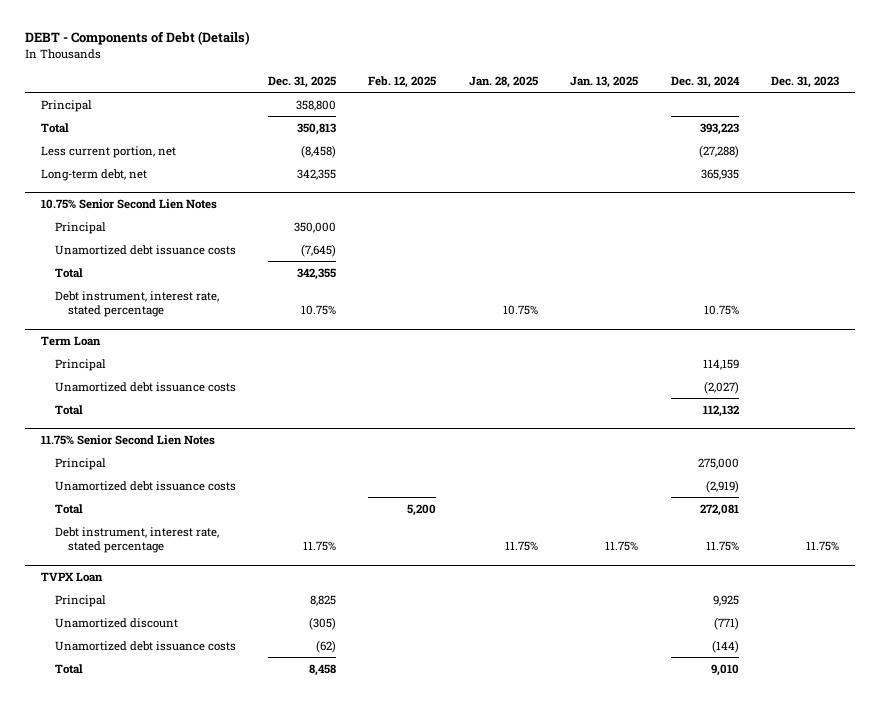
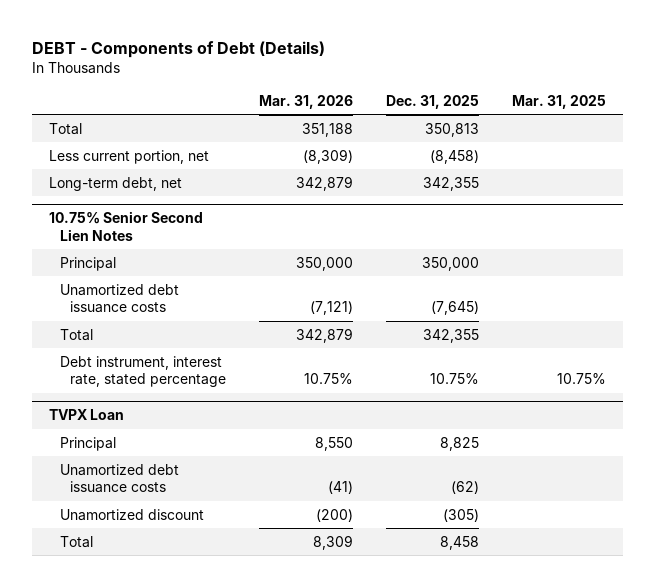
[368,75,437,88] Feb. 12, 2025 -> none
[468,75,538,88] Jan. 28, 2025 -> none
[570,75,639,88] Jan. 13, 2025 -> none
[670,75,740,88] Dec. 31, 2024 -> none
[771,75,840,88] Dec. 31, 2023 -> none
none -> [259,94,354,109] Mar. 31, 2026
none -> [512,94,607,109] Mar. 31, 2025
[40,99,92,112] Principal -> none
[40,335,101,346] Term Loan -> none
[54,358,106,371] Principal -> none
[54,381,236,392] Unamortized debt issuance costs -> none
[54,404,83,415] Total -> none
[40,434,215,445] 11.75% Senior Second Lien Notes -> none
[54,457,106,470] Principal -> none
[54,480,236,491] Unamortized debt issuance costs -> none
[54,503,83,514] Total -> none
[54,526,219,554] Debt instrument, interest rate, stated percentage -> none
[54,617,178,628] Unamortized discount -> [59,508,204,521] Unamortized discount

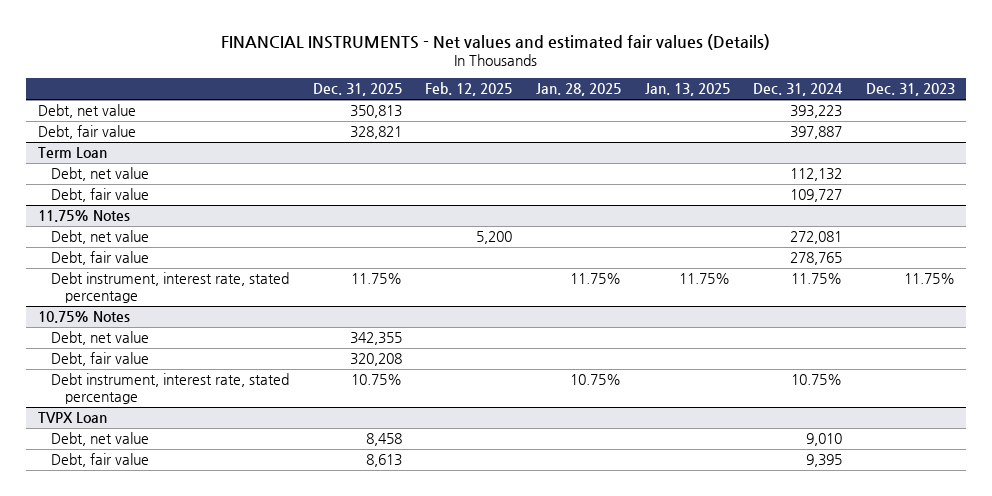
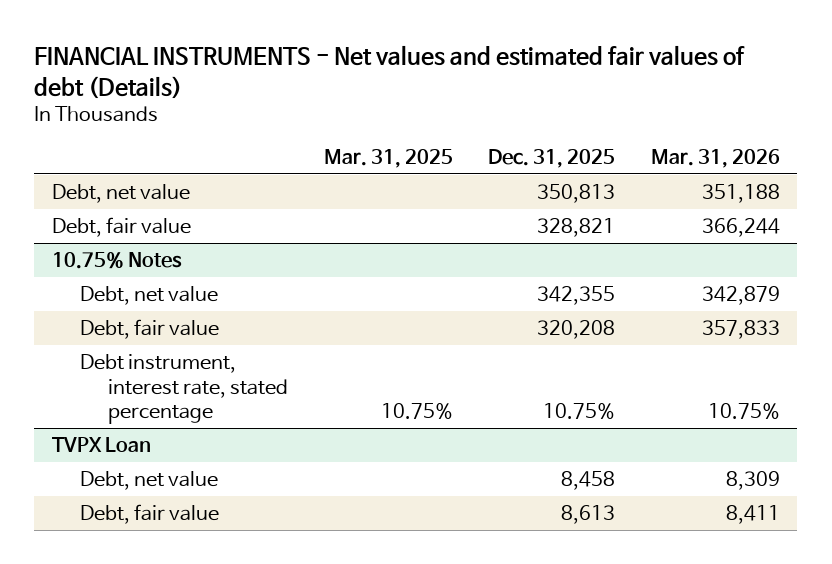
[221,33,771,50] FINANCIAL INSTRUMENTS - Net values and estimated fair values (Details) -> [34,45,746,99] FINANCIAL INSTRUMENTS - Net values and estimated fair values of debt (Details)
[425,82,513,97] Feb. 12, 2025 -> none
[535,83,621,97] Jan. 28, 2025 -> none
[644,83,730,97] Jan. 13, 2025 -> none
[753,83,844,97] Dec. 31, 2024 -> none
[865,83,955,97] Dec. 31, 2023 -> none
none -> [323,148,453,168] Mar. 31, 2025
none -> [650,148,780,168] Mar. 31, 2026
[37,147,107,159] Term Loan -> none
[51,167,150,182] Debt, net value -> none
[51,188,150,203] Debt, fair value -> none
[37,210,130,223] 11.75% Notes -> none
[51,230,150,245] Debt, net value -> none
[51,251,150,266] Debt, fair value -> none
[51,272,290,303] Debt instrument, interest rate, stated percentage -> none

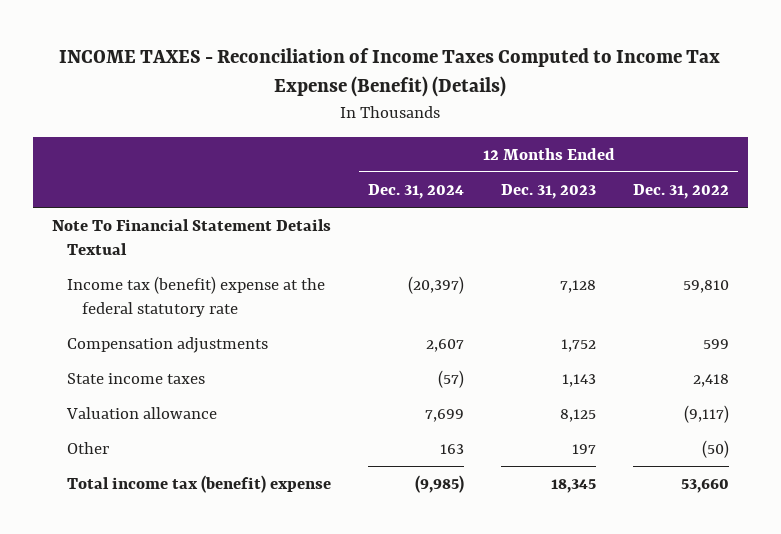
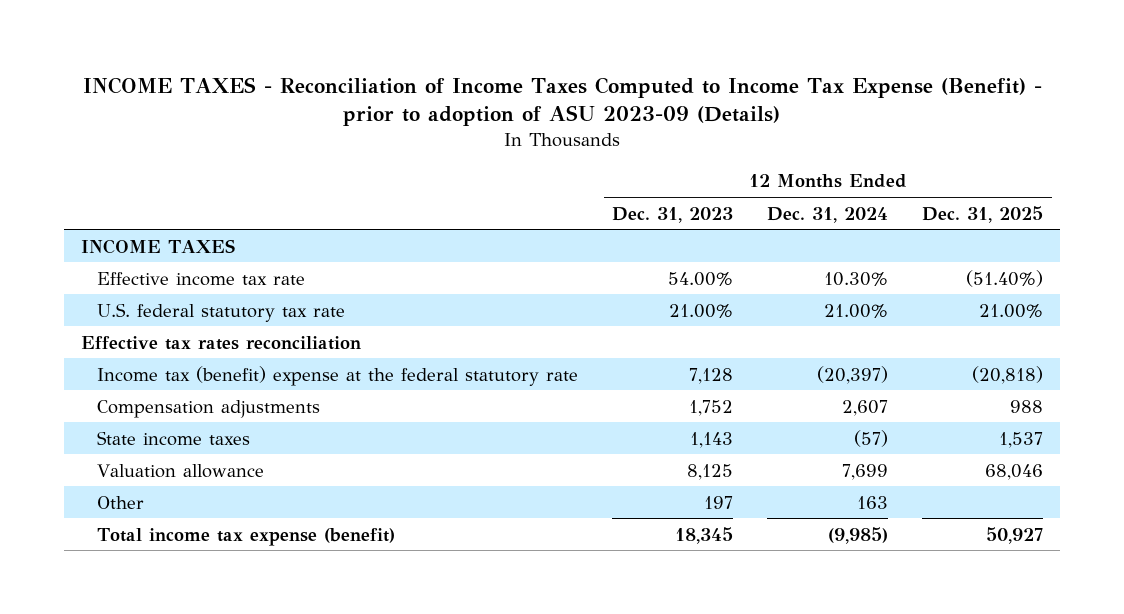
[59,47,721,98] INCOME TAXES - Reconciliation of Income Taxes Computed to Income Tax Expense (Benefit) (Details) -> [83,76,1043,127] INCOME TAXES - Reconciliation of Income Taxes Computed to Income Tax Expense (Benefit) - prior to adoption of ASU 2023-09 (Details)
[633,183,730,199] Dec. 31, 2022 -> none
none -> [922,205,1044,223] Dec. 31, 2025
[51,218,331,256] Note To Financial Statement Details Textual -> none
none -> [81,238,236,254] INCOME TAXES
none -> [97,271,306,286] Effective income tax rate
none -> [97,302,346,322] U.S. federal statutory tax rate
none -> [81,335,362,350] Effective tax rates reconciliation
[66,474,331,493] Total income tax (benefit) expense -> [97,527,396,546] Total income tax expense (benefit)

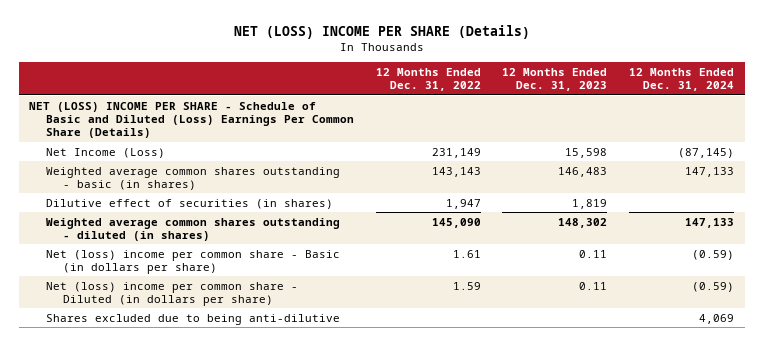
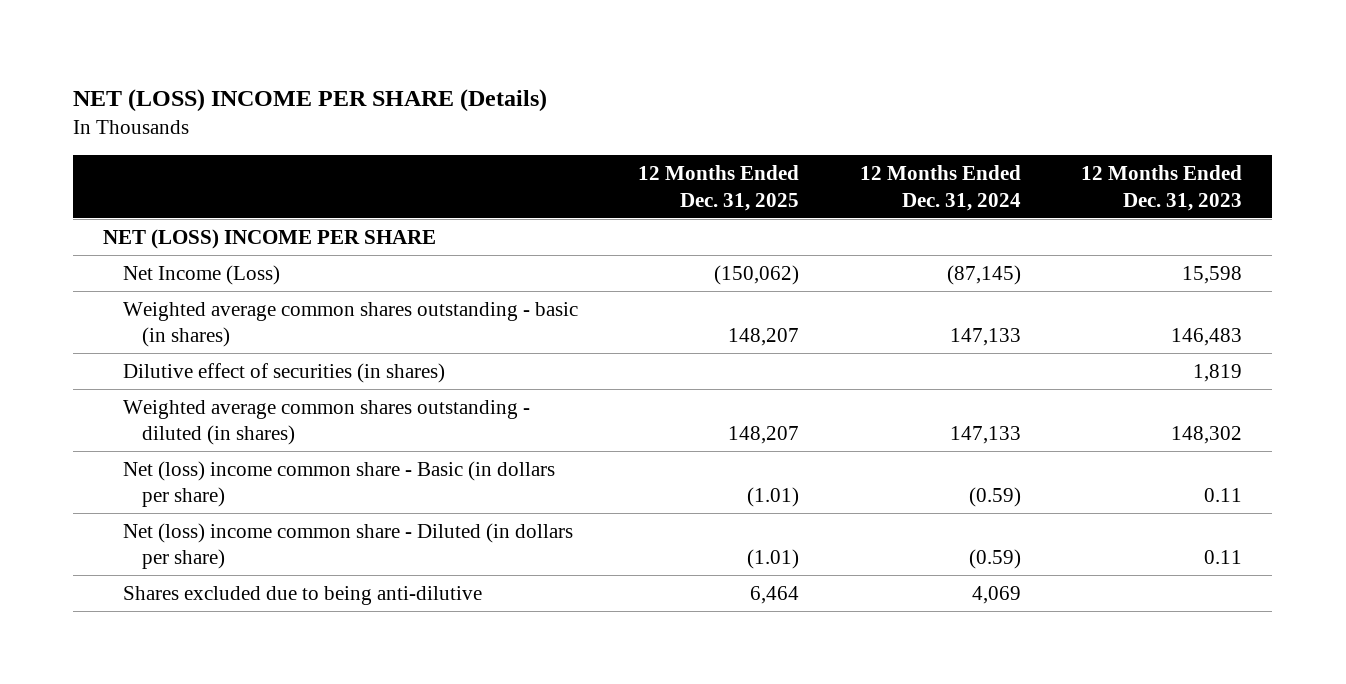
[375,67,481,92] 12 Months Ended Dec. 31, 2022 -> none
none -> [638,165,800,211] 12 Months Ended Dec. 31, 2025
[29,101,355,139] NET (LOSS) INCOME PER SHARE - Schedule of Basic and Diluted (Loss) Earnings Per Common Share (Details) -> none
none -> [103,228,437,249] NET (LOSS) INCOME PER SHARE
[46,249,341,274] Net (loss) income per common share - Basic (in dollars per share) -> [122,460,555,508] Net (loss) income common share - Basic (in dollars per share)
[46,281,299,306] Net (loss) income per common share - Diluted (in dollars per share) -> [122,522,573,570] Net (loss) income common share - Diluted (in dollars per share)

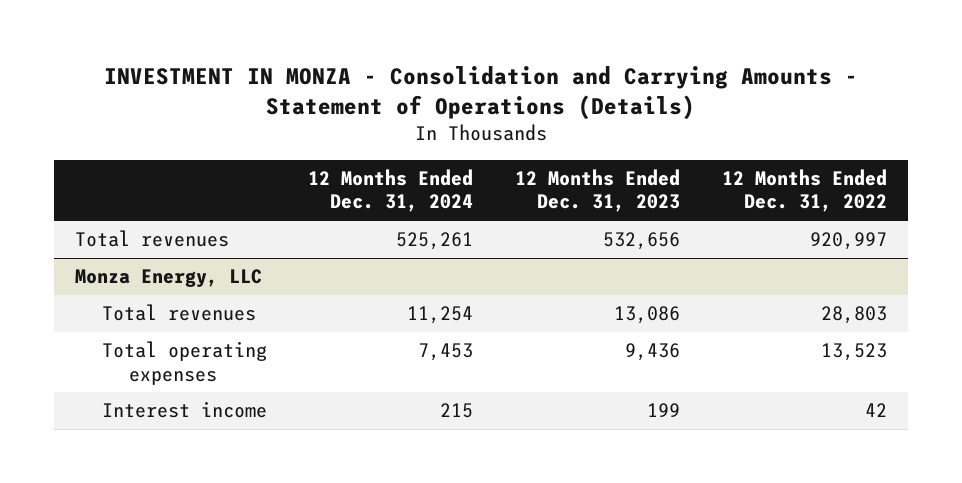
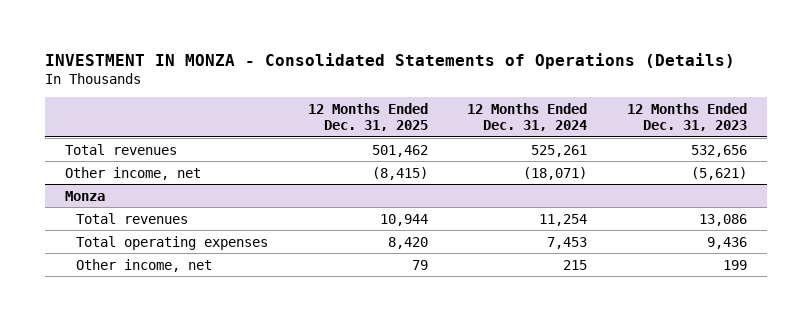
[103,66,858,121] INVESTMENT IN MONZA - Consolidation and Carrying Amounts - Statement of Operations (Details) -> [45,52,736,69] INVESTMENT IN MONZA - Consolidated Statements of Operations (Details)
[721,169,887,213] 12 Months Ended Dec. 31, 2022 -> none
none -> [307,102,428,131] 12 Months Ended Dec. 31, 2025
none -> [64,166,201,180] Other income, net
[74,269,262,288] Monza Energy, LLC -> [64,190,105,201] Monza
[101,401,267,419] Interest income -> [76,258,213,272] Other income, net

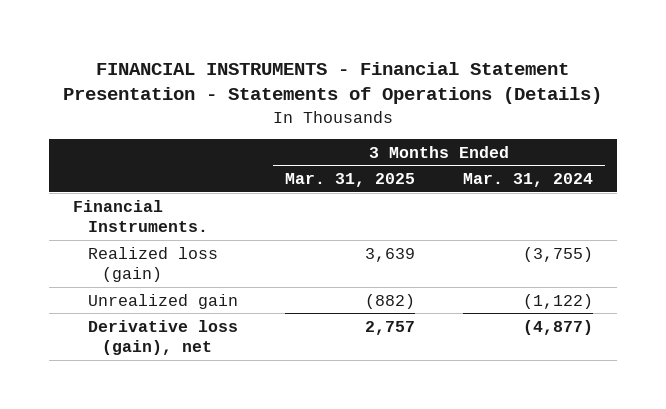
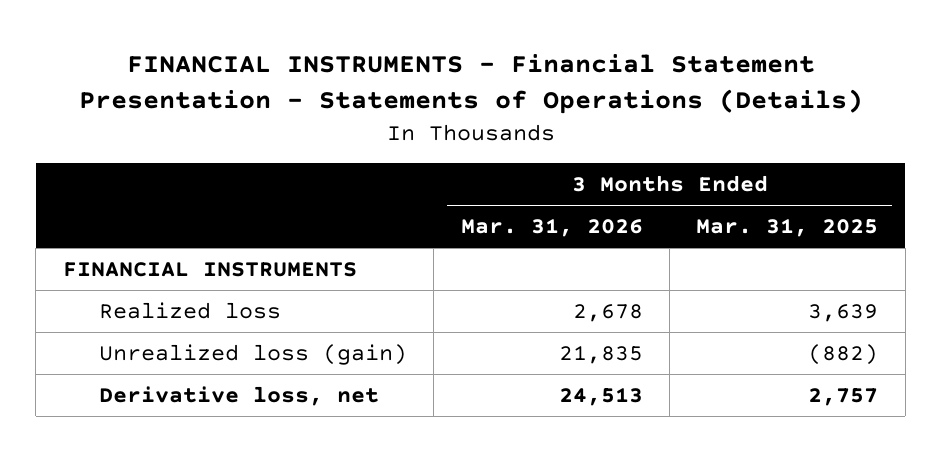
[463,172,594,187] Mar. 31, 2024 -> none
none -> [460,218,643,238] Mar. 31, 2026
[73,199,208,233] Financial Instruments. -> [62,261,357,277] FINANCIAL INSTRUMENTS
[87,246,218,283] Realized loss (gain) -> [98,301,281,319] Realized loss
[87,293,238,309] Unrealized gain -> [98,343,407,365] Unrealized loss (gain)
[87,319,238,356] Derivative loss (gain), net -> [98,385,379,406] Derivative loss, net

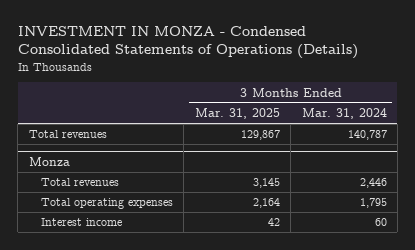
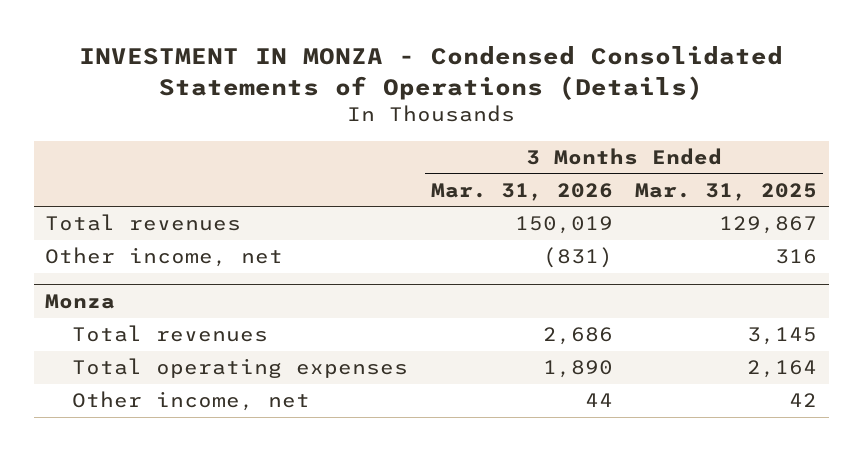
[301,108,387,120] Mar. 31, 2024 -> none
none -> [430,182,613,201] Mar. 31, 2026
none -> [44,247,283,268] Other income, net
[40,218,122,227] Interest income -> none
none -> [71,391,310,412] Other income, net

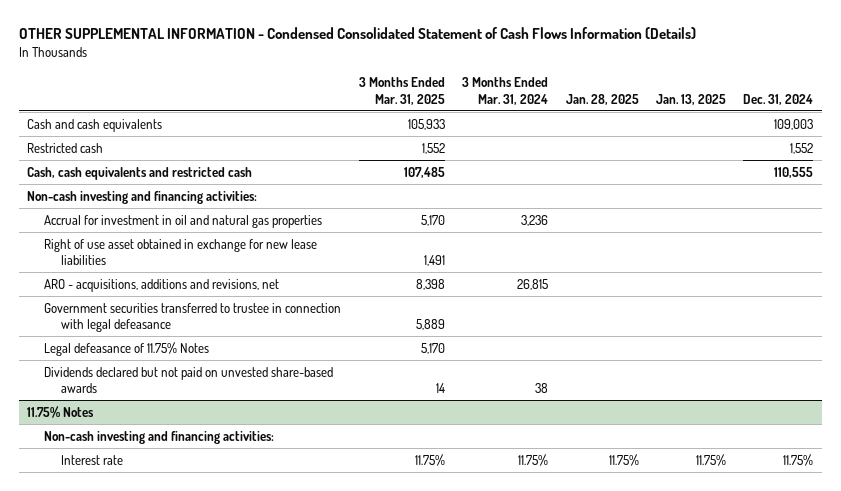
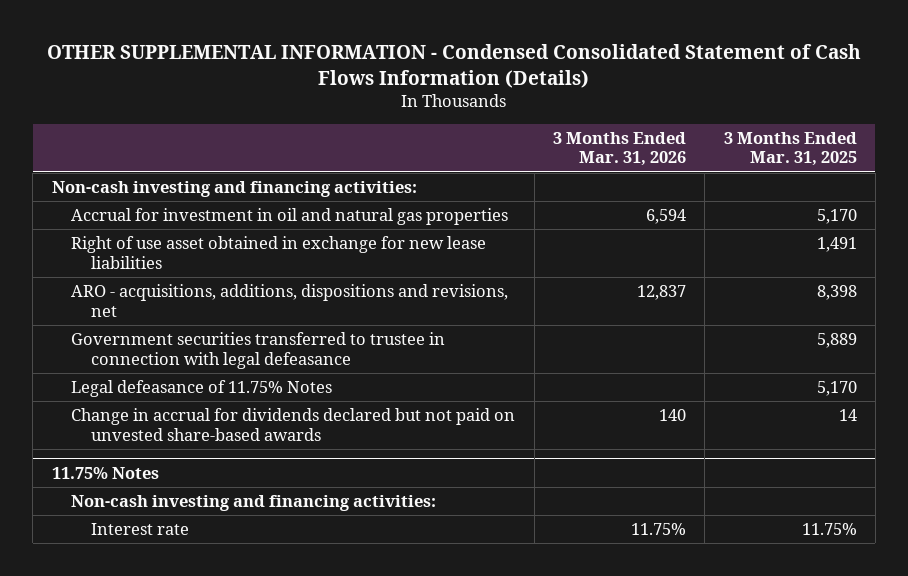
[462,76,549,105] 3 Months Ended Mar. 31, 2024 -> none
[565,93,639,105] Jan. 28, 2025 -> none
[655,93,726,105] Jan. 13, 2025 -> none
[743,93,814,105] Dec. 31, 2024 -> none
none -> [553,131,687,167] 3 Months Ended Mar. 31, 2026
[27,118,163,132] Cash and cash equivalents -> none
[27,142,104,153] Restricted cash -> none
[27,166,253,180] Cash, cash equivalents and restricted cash -> none
[44,278,280,292] ARO - acquisitions, additions and revisions, net -> [71,284,509,317] ARO - acquisitions, additions, dispositions and revisions, net
[44,366,334,394] Dividends declared but not paid on unvested share-based awards -> [71,408,516,441] Change in accrual for dividends declared but not paid on unvested share-based awards

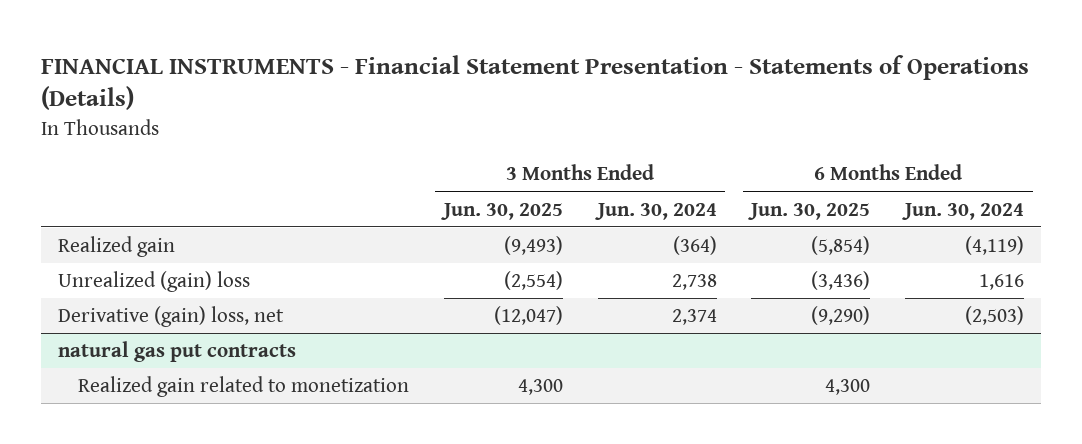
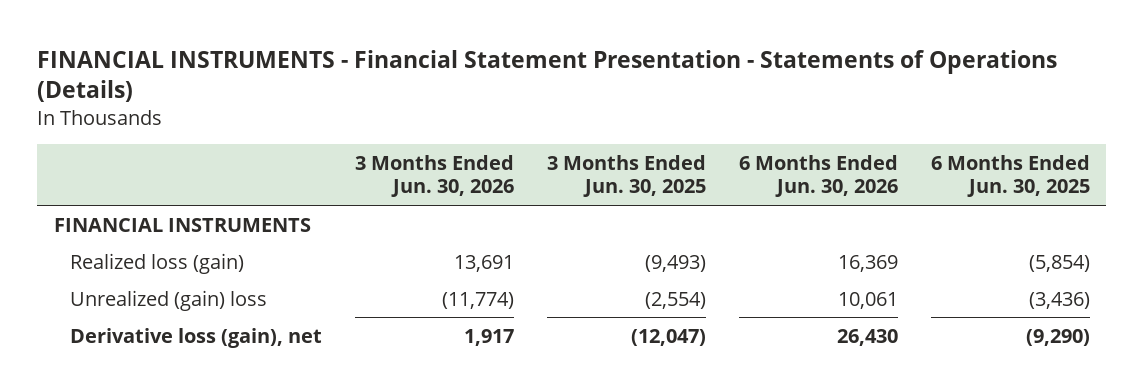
[594,202,717,220] Jun. 30, 2024 -> none
[901,202,1024,220] Jun. 30, 2024 -> none
none -> [355,155,515,198] 3 Months Ended Jun. 30, 2026
none -> [739,155,899,198] 6 Months Ended Jun. 30, 2026
none -> [53,217,311,232] FINANCIAL INSTRUMENTS
[58,236,176,258] Realized gain -> [70,252,245,274] Realized loss (gain)
[58,341,297,363] natural gas put contracts -> none
[78,376,410,398] Realized gain related to monetization -> none
[58,306,285,328] Derivative (gain) loss, net -> [70,327,323,348] Derivative loss (gain), net

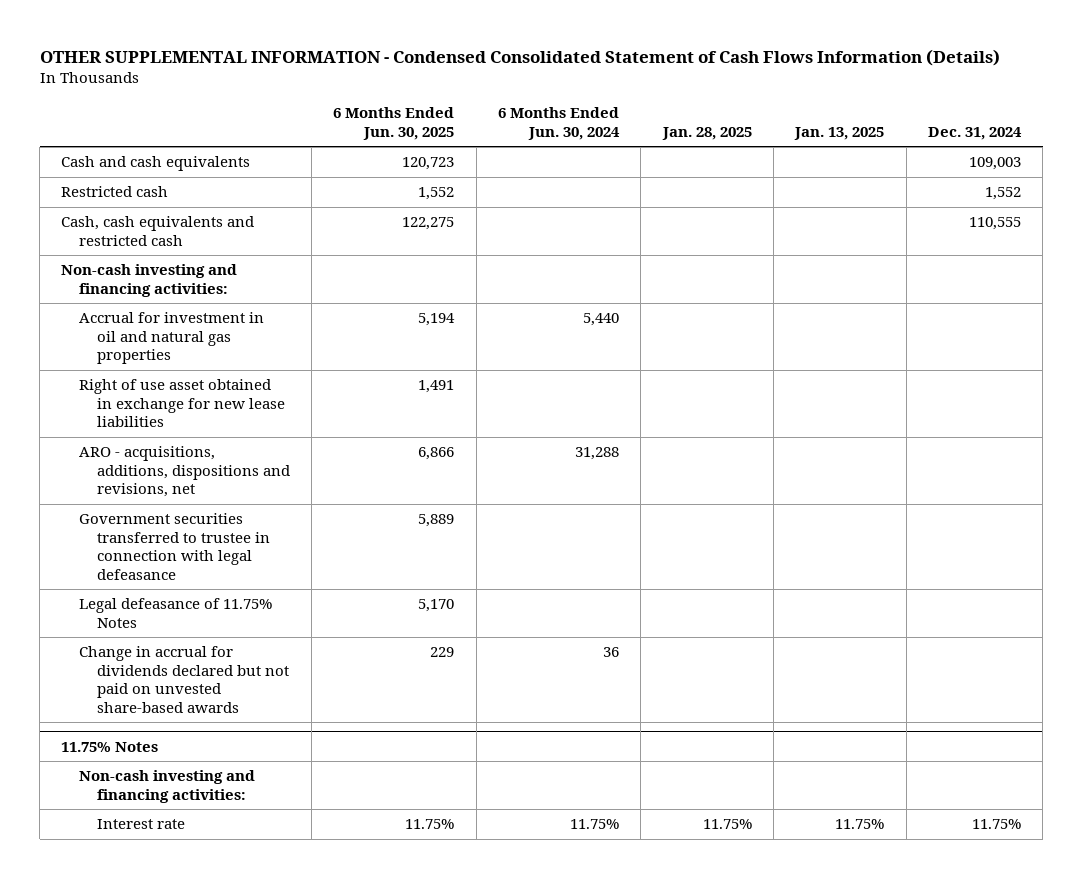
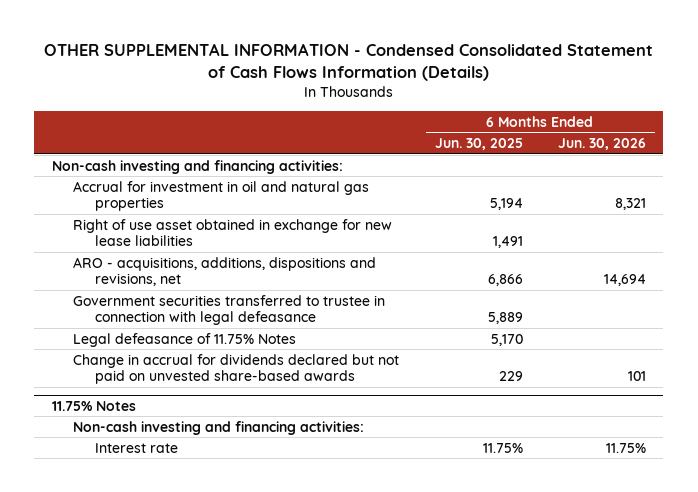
[498,107,621,140] 6 Months Ended Jun. 30, 2024 -> none
[661,126,752,140] Jan. 28, 2025 -> none
[794,126,885,140] Jan. 13, 2025 -> none
[927,126,1022,140] Dec. 31, 2024 -> none
none -> [557,137,646,150] Jun. 30, 2026
[61,156,251,172] Cash and cash equivalents -> none
[61,186,169,198] Restricted cash -> none
[61,216,255,246] Cash, cash equivalents and restricted cash -> none

